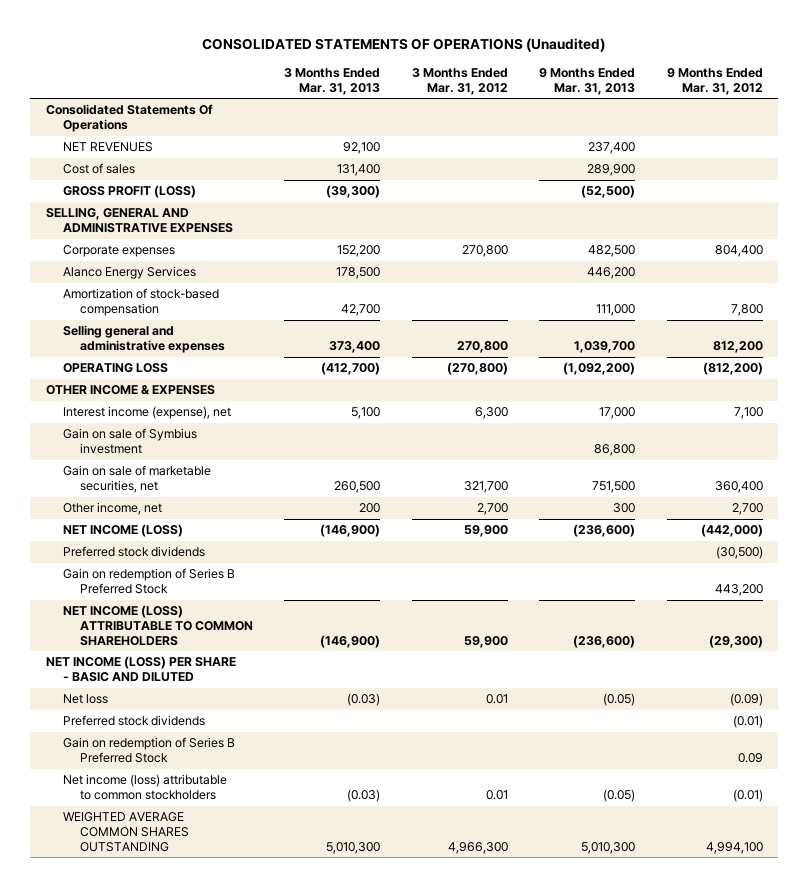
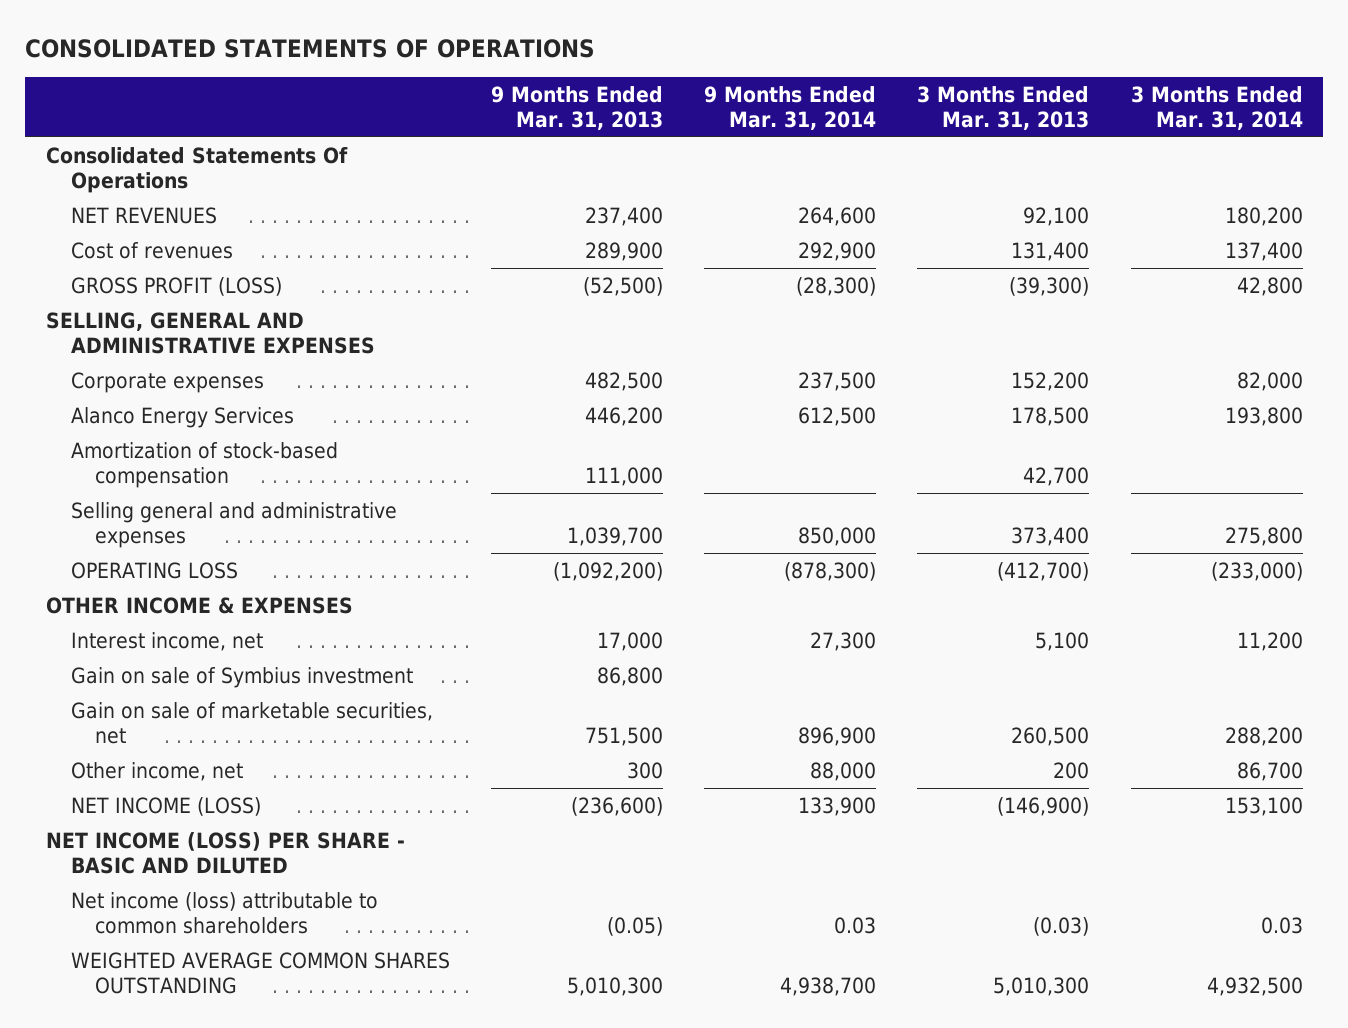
[202,38,606,53] CONSOLIDATED STATEMENTS OF OPERATIONS (Unaudited) -> [25,38,596,58] CONSOLIDATED STATEMENTS OF OPERATIONS
[411,68,508,95] 3 Months Ended Mar. 31, 2012 -> none
[666,68,763,95] 9 Months Ended Mar. 31, 2012 -> none
none -> [704,86,877,131] 9 Months Ended Mar. 31, 2014
none -> [1130,86,1303,131] 3 Months Ended Mar. 31, 2014
[62,163,135,175] Cost of sales -> [70,241,233,259] Cost of revenues
[62,406,231,420] Interest income (expense), net -> [70,631,263,651] Interest income, net
[62,546,205,558] Preferred stock dividends -> none
[62,568,235,595] Gain on redemption of Series B Preferred Stock -> none
[62,605,253,646] NET INCOME (LOSS) ATTRIBUTABLE TO COMMON SHAREHOLDERS -> none
[62,694,108,705] Net loss -> none
[62,715,205,727] Preferred stock dividends -> none
[62,737,235,764] Gain on redemption of Series B Preferred Stock -> none
[62,774,227,801] Net income (loss) attributable to common stockholders -> [70,891,378,934] Net income (loss) attributable to common shareholders

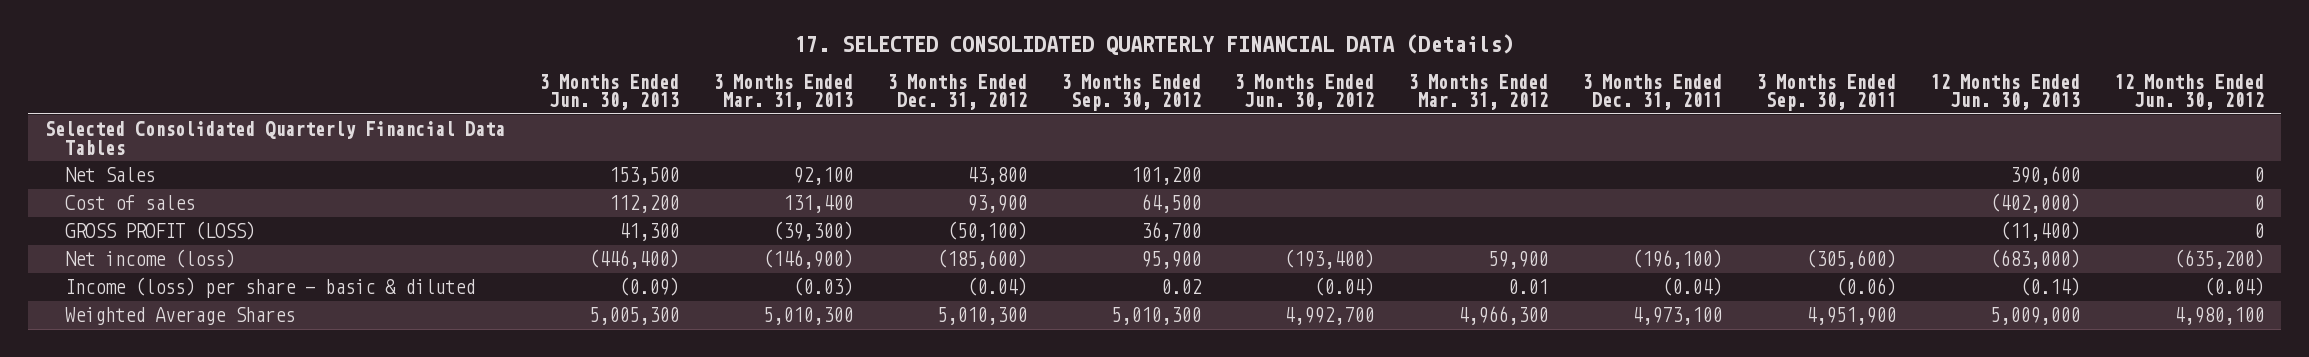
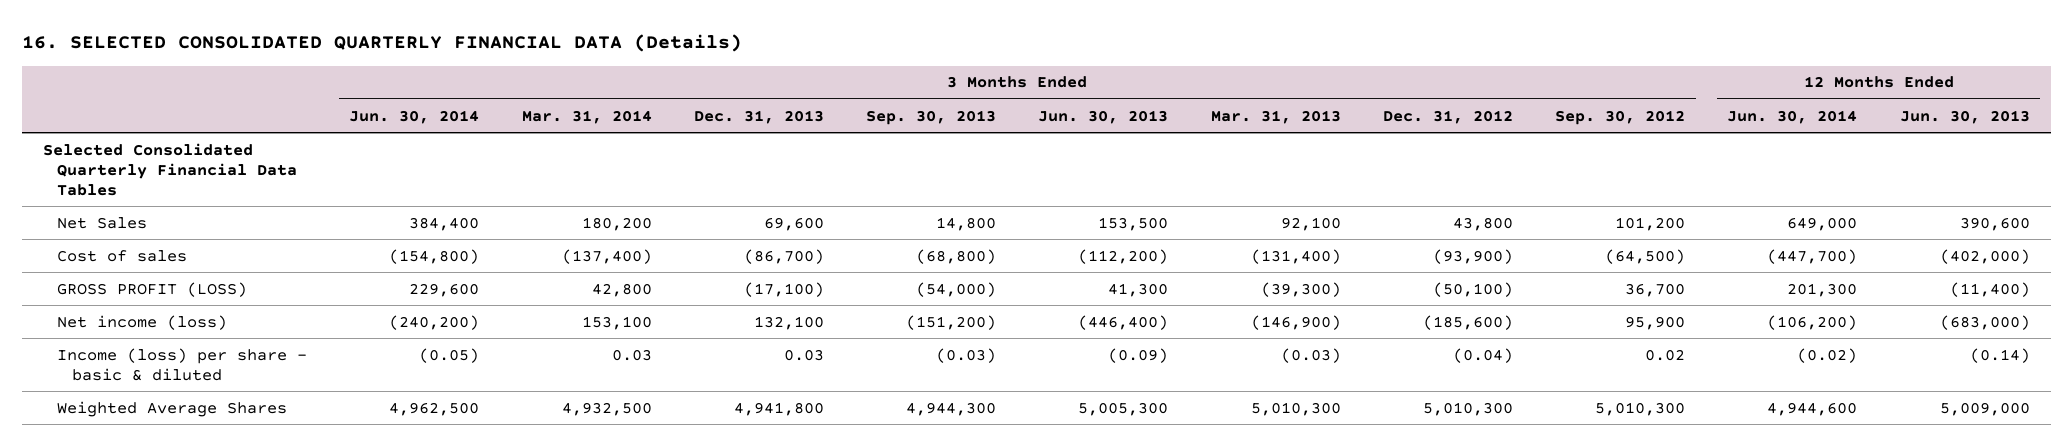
[794,33,1515,55] 17. SELECTED CONSOLIDATED QUARTERLY FINANCIAL DATA (Details) -> [21,34,742,53] 16. SELECTED CONSOLIDATED QUARTERLY FINANCIAL DATA (Details)
[1234,73,1375,110] 3 Months Ended Jun. 30, 2012 -> none
[1408,73,1549,110] 3 Months Ended Mar. 31, 2012 -> none
[1582,73,1723,110] 3 Months Ended Dec. 31, 2011 -> none
[1756,73,1897,111] 3 Months Ended Sep. 30, 2011 -> none
[2113,73,2264,110] 12 Months Ended Jun. 30, 2012 -> none
none -> [349,109,480,124] Jun. 30, 2014
none -> [521,109,652,124] Mar. 31, 2014
none -> [693,109,824,124] Dec. 31, 2013
none -> [866,109,997,125] Sep. 30, 2013
none -> [1727,109,1858,124] Jun. 30, 2014
[608,195,679,214] 112,200 -> [1078,248,1169,264] (112,200)
[782,195,853,214] 131,400 -> [1250,248,1341,264] (131,400)
[966,195,1027,214] 93,900 -> [1432,248,1513,264] (93,900)
[1140,194,1201,214] 64,500 -> [1605,248,1686,264] (64,500)

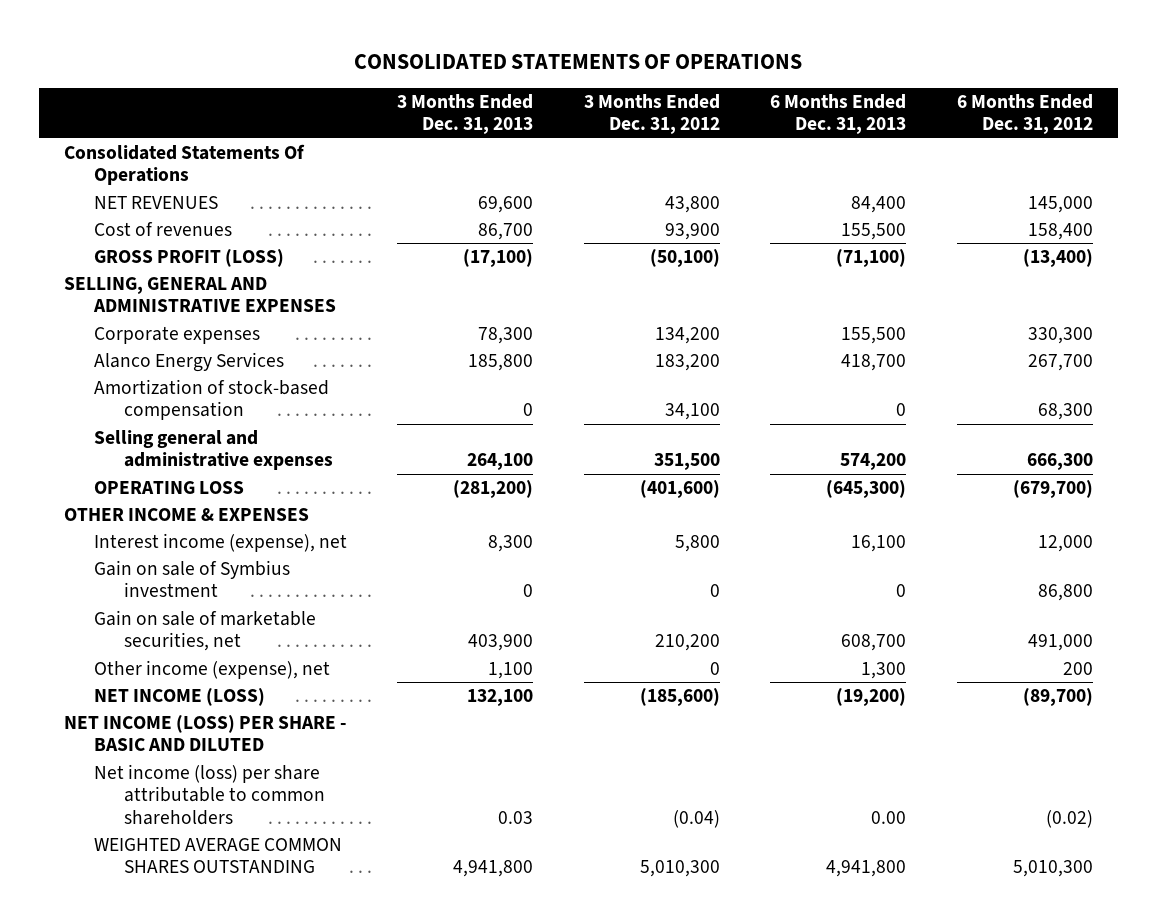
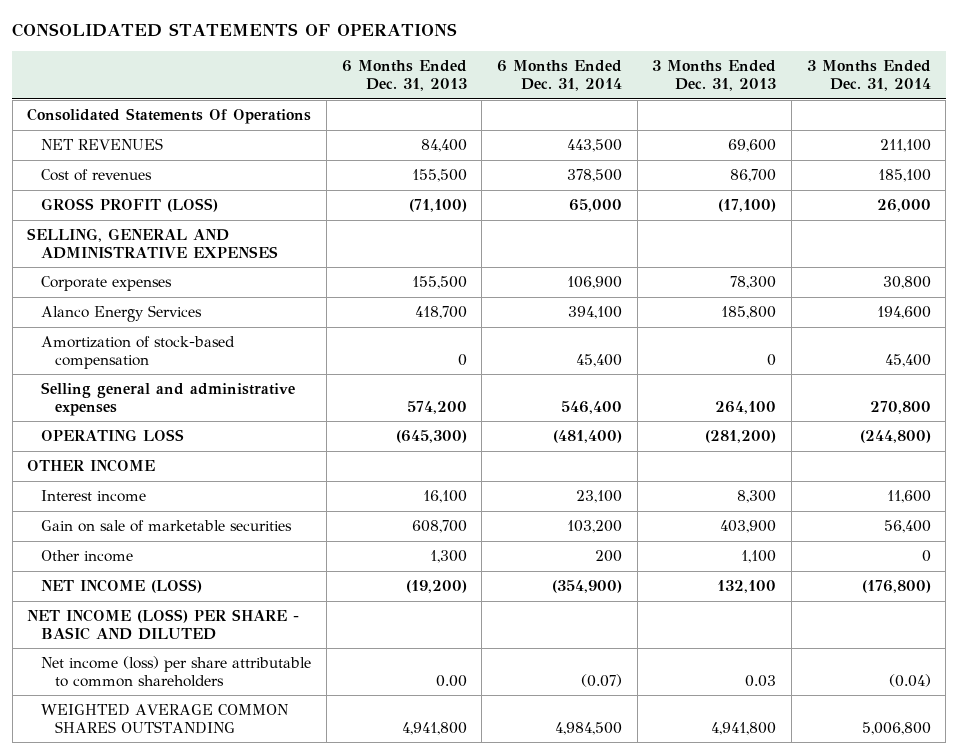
[583,94,720,135] 3 Months Ended Dec. 31, 2012 -> none
[956,94,1093,135] 6 Months Ended Dec. 31, 2012 -> none
none -> [496,60,622,92] 6 Months Ended Dec. 31, 2014
none -> [806,60,931,92] 3 Months Ended Dec. 31, 2014
[94,559,291,598] Gain on sale of Symbius investment -> none
[64,507,310,521] OTHER INCOME & EXPENSES -> [27,459,156,473] OTHER INCOME
[94,532,348,552] Interest income (expense), net -> [41,490,147,503] Interest income
[94,609,317,652] Gain on sale of marketable securities, net -> [41,520,293,533] Gain on sale of marketable securities
[94,659,331,679] Other income (expense), net -> [41,550,134,563] Other income

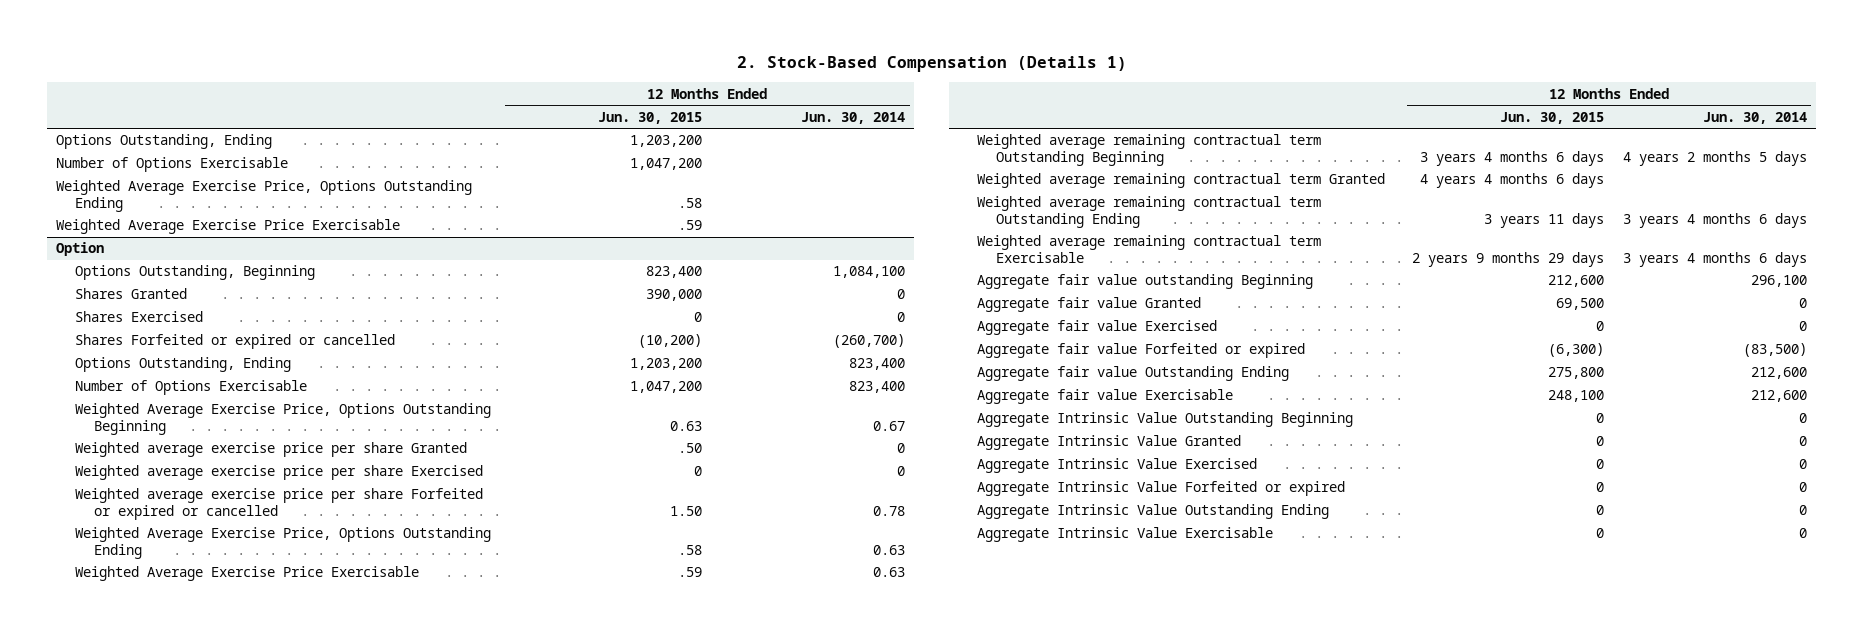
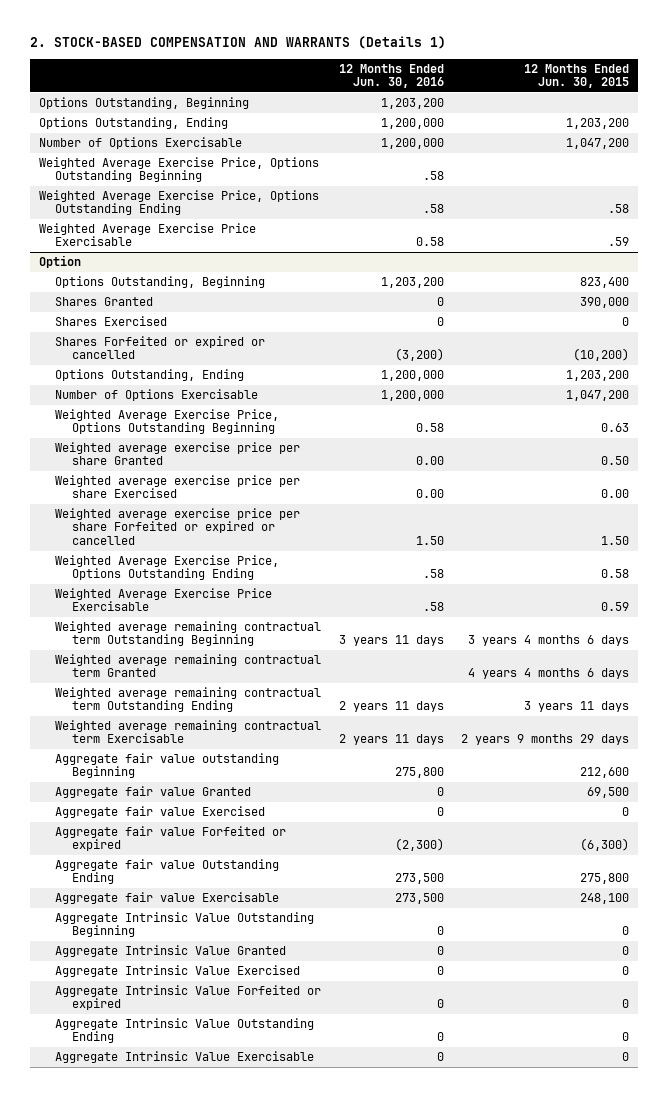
[736,56,1127,73] 2. Stock-Based Compensation (Details 1) -> [29,36,446,50] 2. STOCK-BASED COMPENSATION AND WARRANTS (Details 1)
[800,111,905,124] Jun. 30, 2014 -> none
none -> [338,63,444,89] 12 Months Ended Jun. 30, 2016
none -> [38,96,249,109] Options Outstanding, Beginning
none -> [38,156,319,183] Weighted Average Exercise Price, Options Outstanding Beginning
[678,443,703,454] .50 -> [600,456,629,466] 0.50
[694,466,703,477] 0 -> [600,489,629,499] 0.00
[678,544,703,555] .58 -> [600,569,629,579] 0.58
[678,567,703,578] .59 -> [600,602,629,612] 0.59

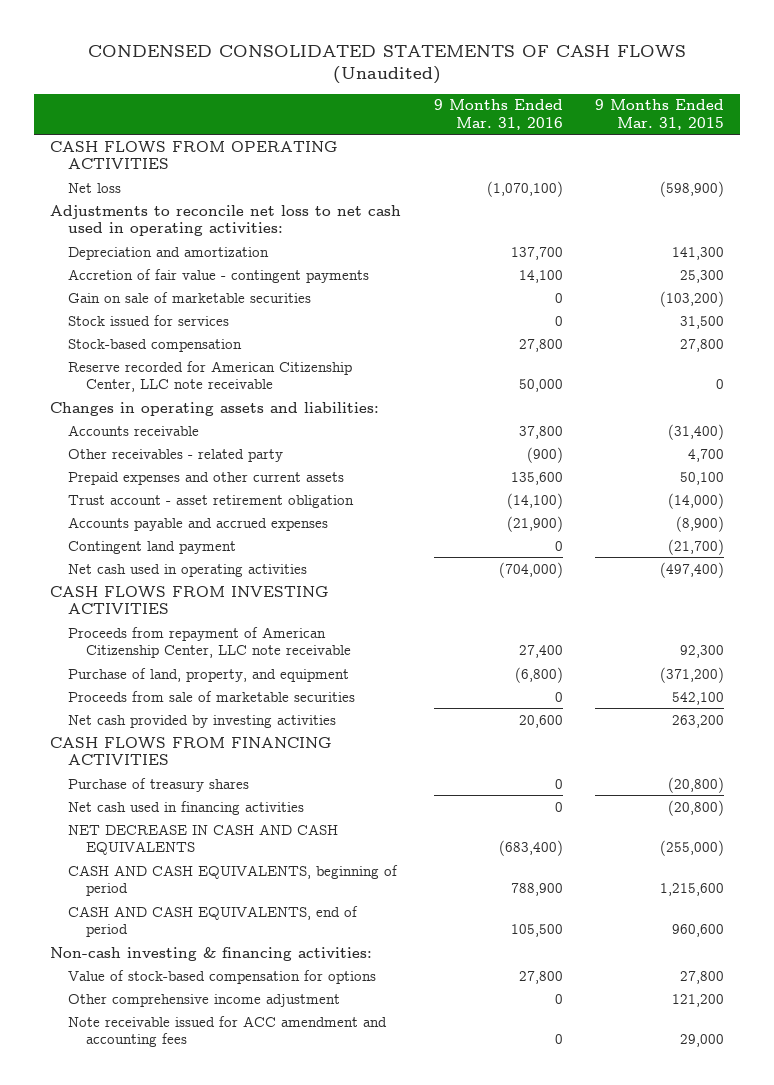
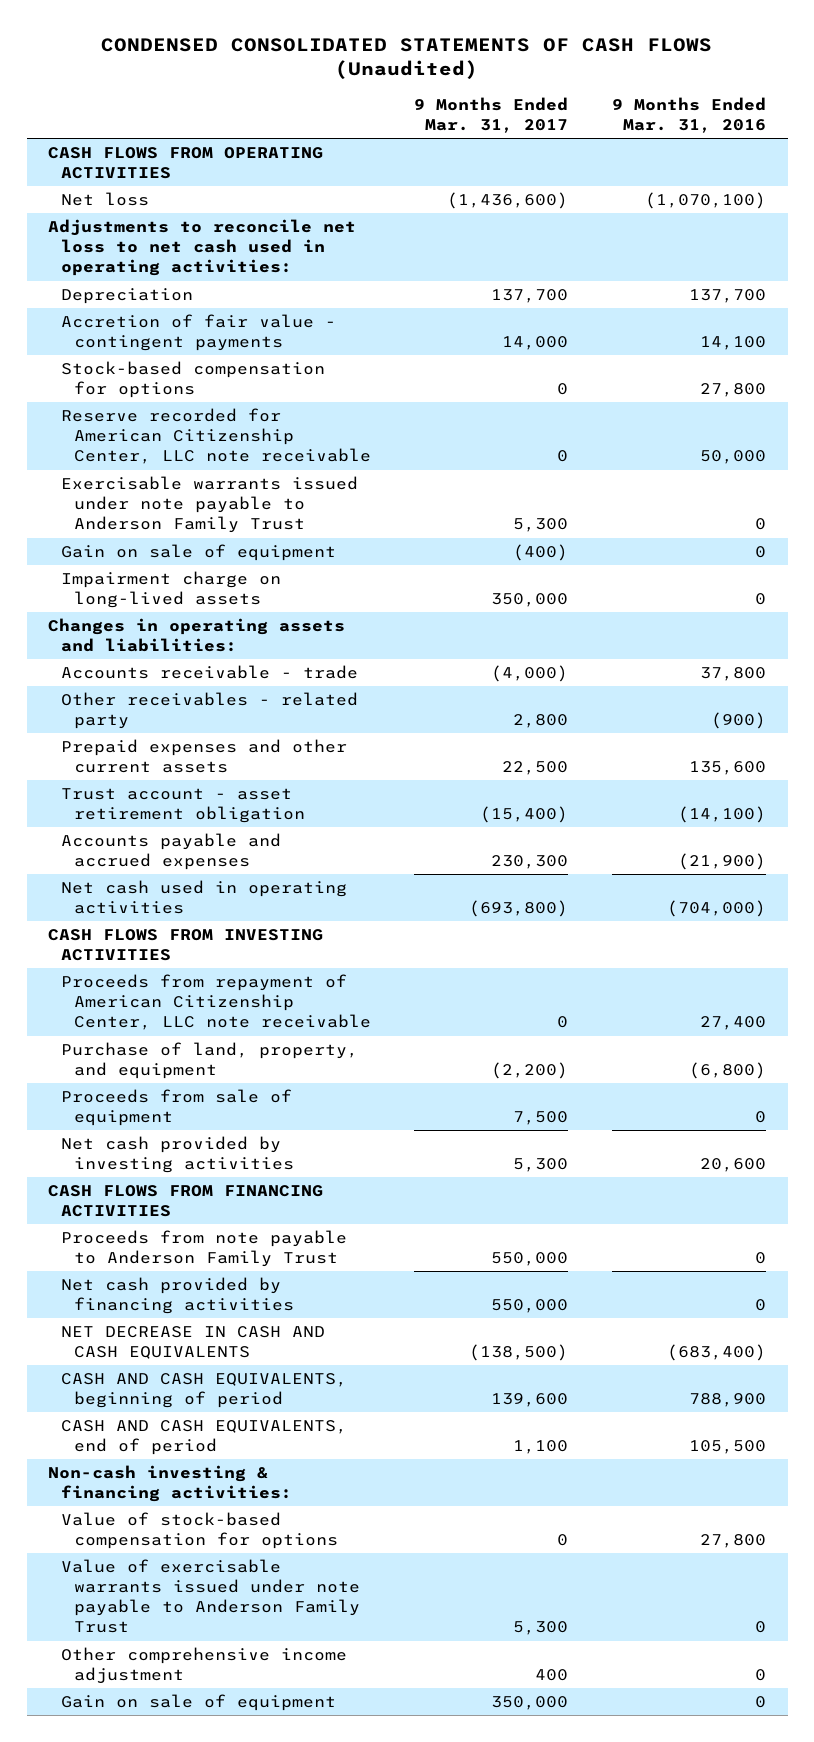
[595,99,725,130] 9 Months Ended Mar. 31, 2015 -> none
none -> [414,96,569,133] 9 Months Ended Mar. 31, 2017
[68,246,270,260] Depreciation and amortization -> [61,288,194,305] Depreciation
[68,291,312,303] Gain on sale of marketable securities -> none
[68,314,230,326] Stock issued for services -> none
[68,338,243,352] Stock-based compensation -> [61,361,326,399] Stock-based compensation for options
none -> [61,476,359,534] Exercisable warrants issued under note payable to Anderson Family Trust
none -> [61,544,337,562] Gain on sale of equipment
none -> [61,571,282,609] Impairment charge on long-lived assets
[68,424,200,436] Accounts receivable -> [61,665,359,680] Accounts receivable - trade
[68,540,237,554] Contingent land payment -> none
[68,690,356,702] Proceeds from sale of marketable securities -> [61,1089,293,1127] Proceeds from sale of equipment
[68,777,250,792] Purchase of treasury shares -> none
none -> [61,1230,348,1268] Proceeds from note payable to Anderson Family Trust
[68,800,305,815] Net cash used in financing activities -> [61,1277,294,1315] Net cash provided by financing activities
none -> [61,1559,360,1634] Value of exercisable warrants issued under note payable to Anderson Family Trust
[68,1015,388,1048] Note receivable issued for ACC amendment and accounting fees -> none
none -> [61,1694,337,1712] Gain on sale of equipment

